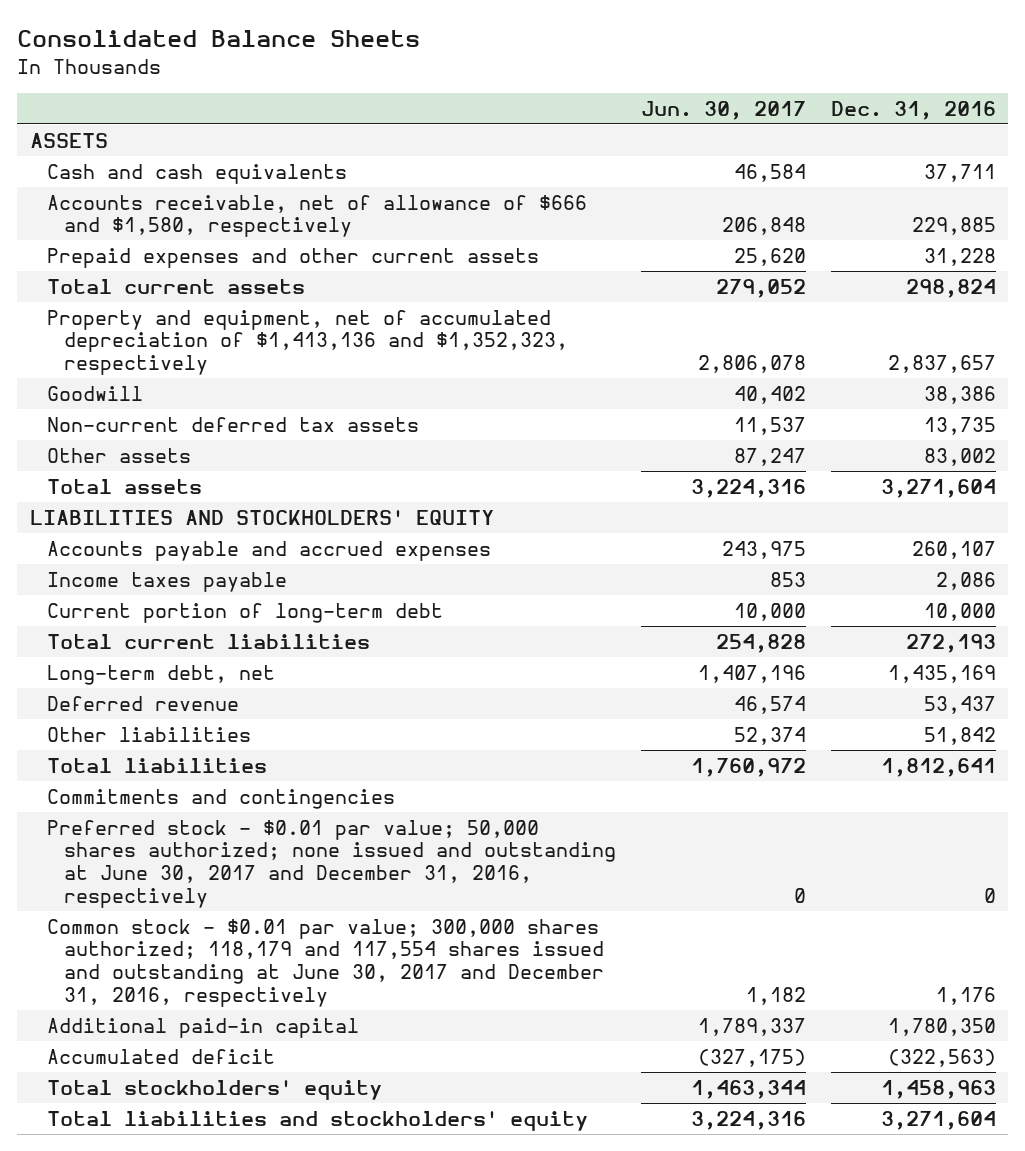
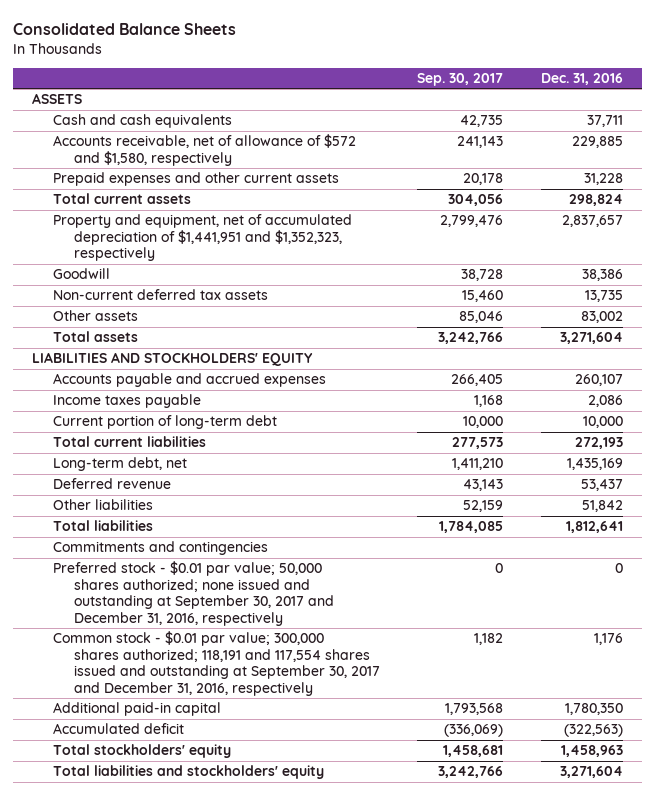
[640,100,806,120] Jun. 30, 2017 -> none
none -> [417,72,504,86] Sep. 30, 2017
[46,194,587,238] Accounts receivable, net of allowance of $666 and $1,580, respectively -> [52,134,356,166] Accounts receivable, net of allowance of $572 and $1,580, respectively
[46,309,568,376] Property and equipment, net of accumulated depreciation of $1,413,136 and $1,352,323, respectively -> [52,214,352,262] Property and equipment, net of accumulated depreciation of $1,441,951 and $1,352,323, respectively
[46,819,616,908] Preferred stock - $0.01 par value; 50,000 shares authorized; none issued and outstanding at June 30, 2017 and December 31, 2016, respectively -> [52,561,334,627] Preferred stock - $0.01 par value; 50,000 shares authorized; none issued and outstanding at September 30, 2017 and December 31, 2016, respectively
[46,918,604,1007] Common stock - $0.01 par value; 300,000 shares authorized; 118,179 and 117,554 shares issued and outstanding at June 30, 2017 and December 31, 2016, respectively -> [52,631,380,697] Common stock - $0.01 par value; 300,000 shares authorized; 118,191 and 117,554 shares issued and outstanding at September 30, 2017 and December 31, 2016, respectively

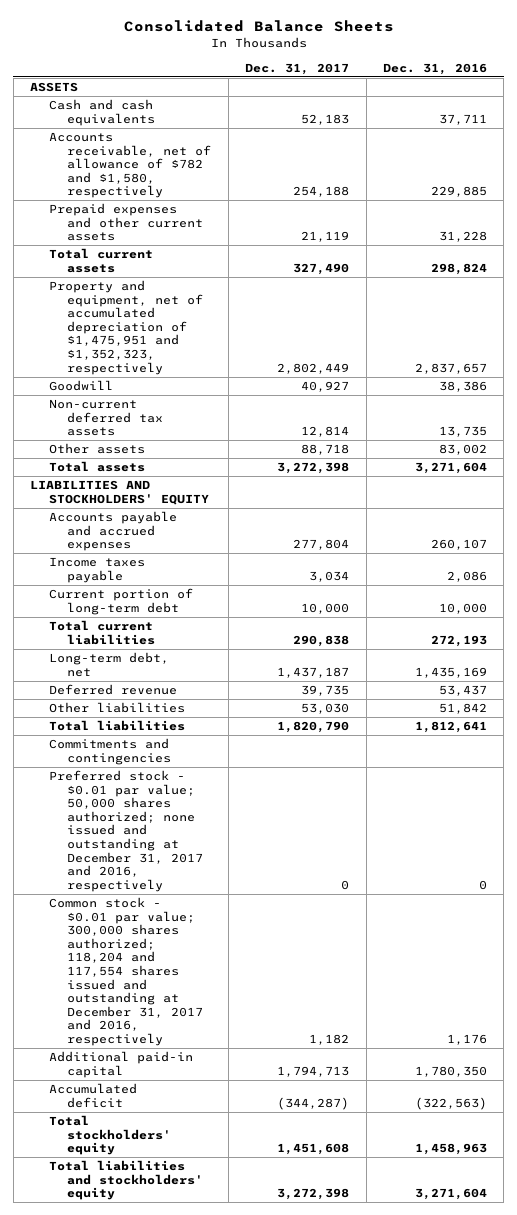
[417,72,504,86] Sep. 30, 2017 -> none
none -> [245,62,350,75] Dec. 31, 2017
[52,134,356,166] Accounts receivable, net of allowance of $572 and $1,580, respectively -> [48,132,212,199] Accounts receivable, net of allowance of $782 and $1,580, respectively
[52,214,352,262] Property and equipment, net of accumulated depreciation of $1,441,951 and $1,352,323, respectively -> [48,280,204,375] Property and equipment, net of accumulated depreciation of $1,475,951 and $1,352,323, respectively
[52,561,334,627] Preferred stock - $0.01 par value; 50,000 shares authorized; none issued and outstanding at September 30, 2017 and December 31, 2016, respectively -> [48,770,204,892] Preferred stock - $0.01 par value; 50,000 shares authorized; none issued and outstanding at December 31, 2017 and 2016, respectively
[52,631,380,697] Common stock - $0.01 par value; 300,000 shares authorized; 118,191 and 117,554 shares issued and outstanding at September 30, 2017 and December 31, 2016, respectively -> [48,897,204,1046] Common stock - $0.01 par value; 300,000 shares authorized; 118,204 and 117,554 shares issued and outstanding at December 31, 2017 and 2016, respectively

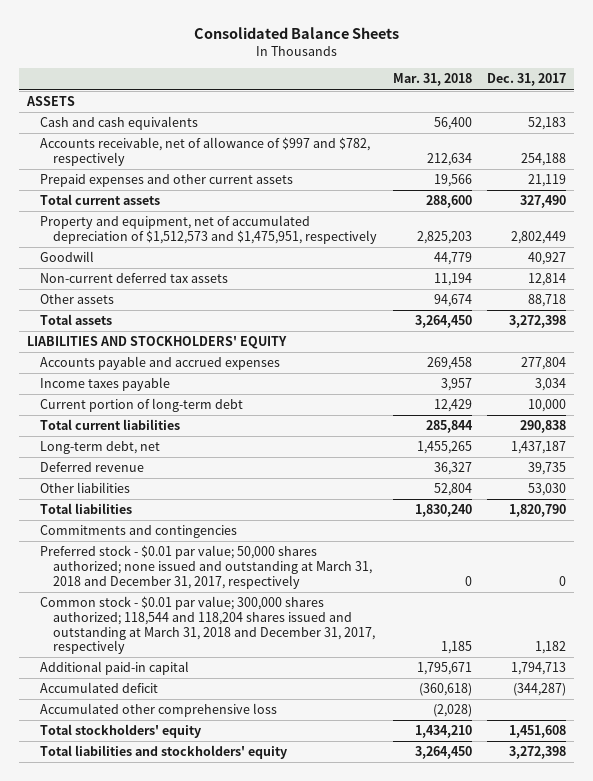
[383,62,488,75] Dec. 31, 2016 -> none
none -> [392,73,472,87] Mar. 31, 2018
[48,132,212,199] Accounts receivable, net of allowance of $782 and $1,580, respectively -> [40,137,371,166] Accounts receivable, net of allowance of $997 and $782, respectively
[48,280,204,375] Property and equipment, net of accumulated depreciation of $1,475,951 and $1,352,323, respectively -> [40,215,378,244] Property and equipment, net of accumulated depreciation of $1,512,573 and $1,475,951, respectively
[48,770,204,892] Preferred stock - $0.01 par value; 50,000 shares authorized; none issued and outstanding at December 31, 2017 and 2016, respectively -> [40,545,373,589] Preferred stock - $0.01 par value; 50,000 shares authorized; none issued and outstanding at March 31, 2018 and December 31, 2017, respectively
[48,897,204,1046] Common stock - $0.01 par value; 300,000 shares authorized; 118,204 and 117,554 shares issued and outstanding at December 31, 2017 and 2016, respectively -> [40,596,376,655] Common stock - $0.01 par value; 300,000 shares authorized; 118,544 and 118,204 shares issued and outstanding at March 31, 2018 and December 31, 2017, respectively
none -> [40,703,278,718] Accumulated other comprehensive loss

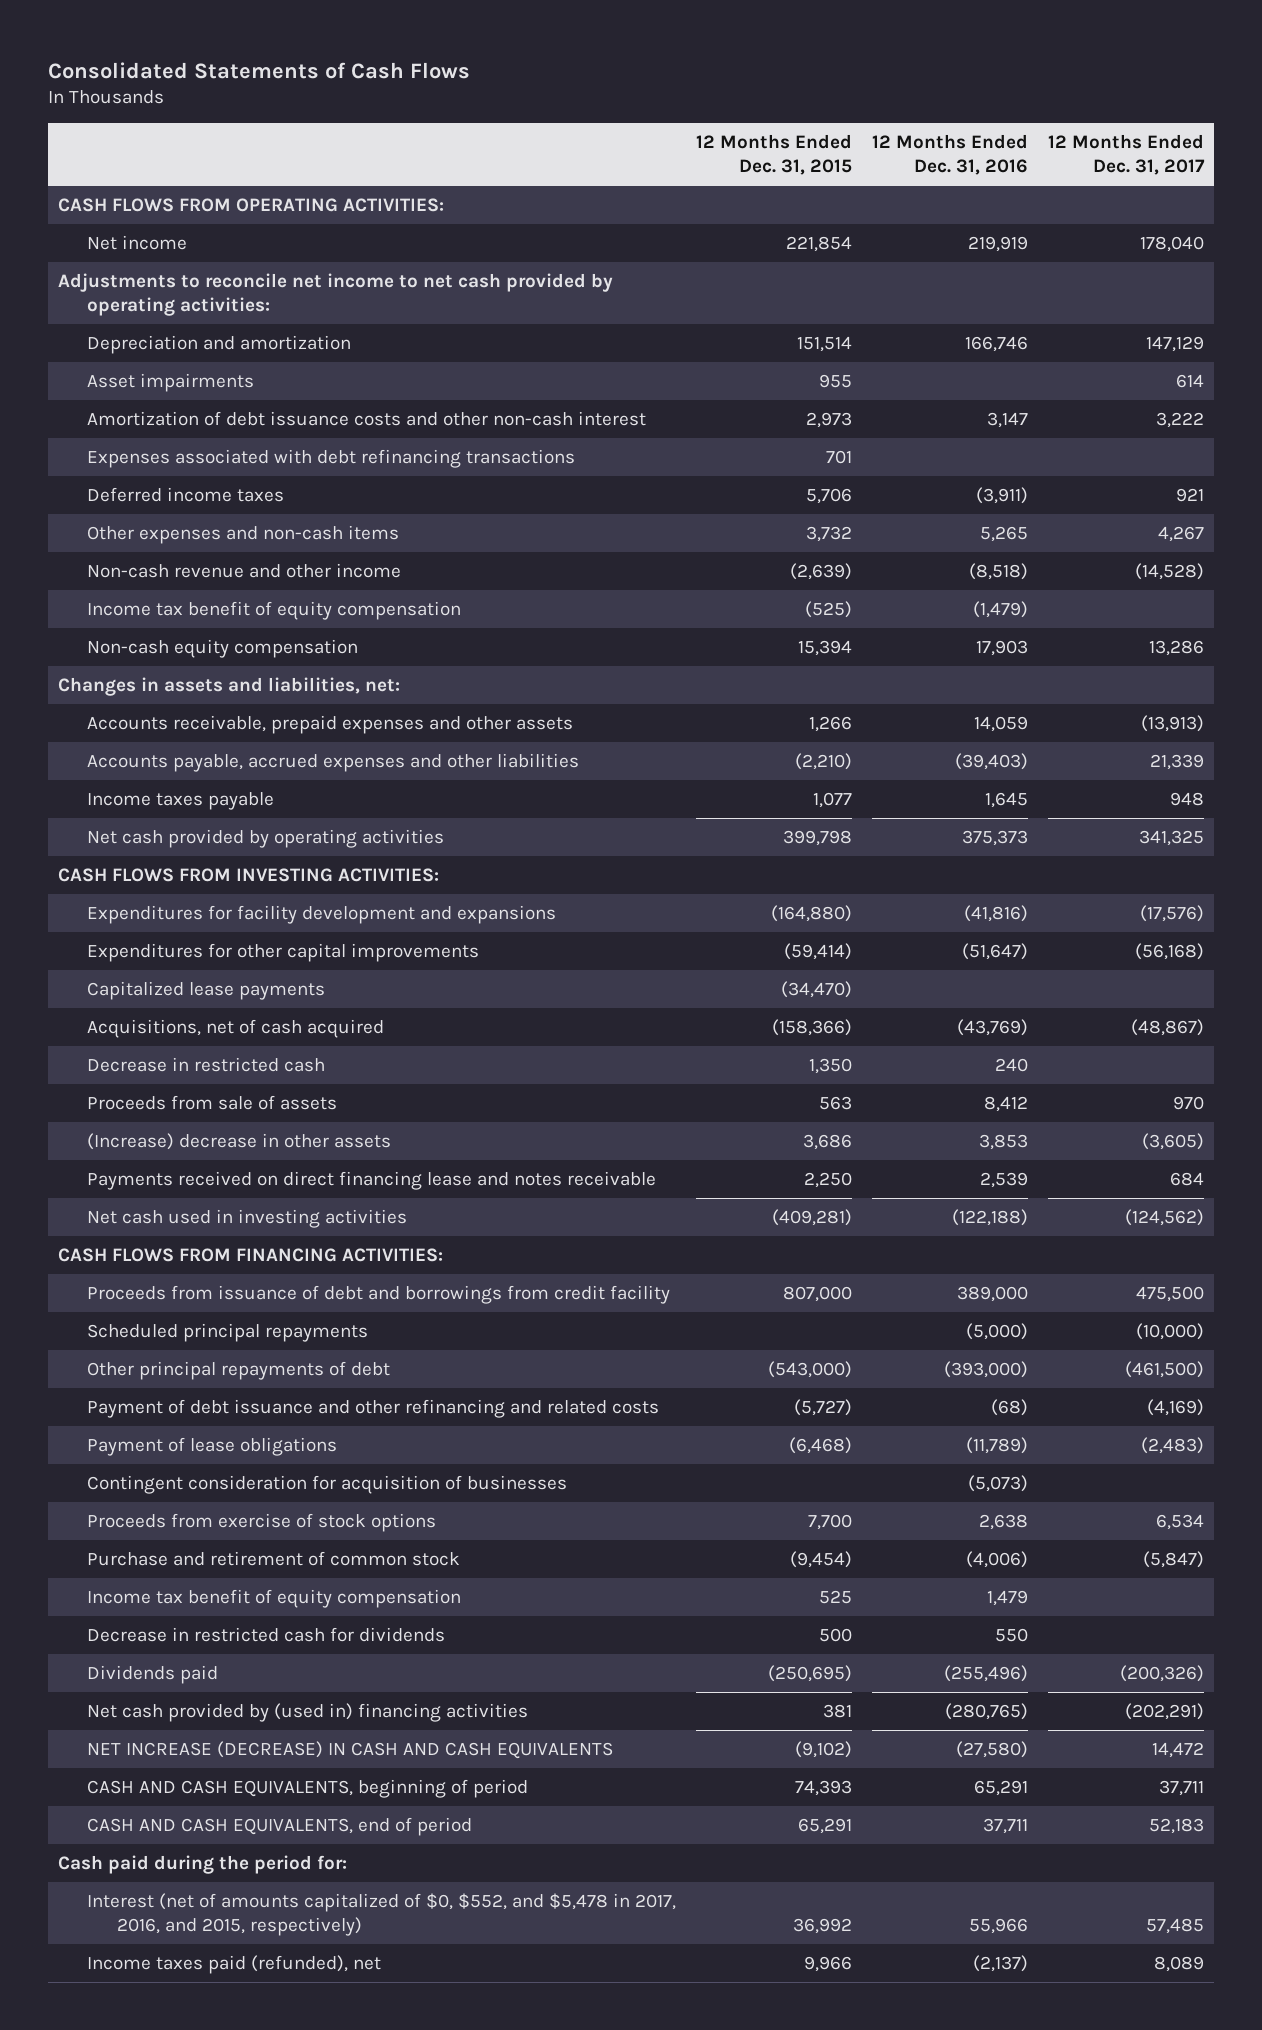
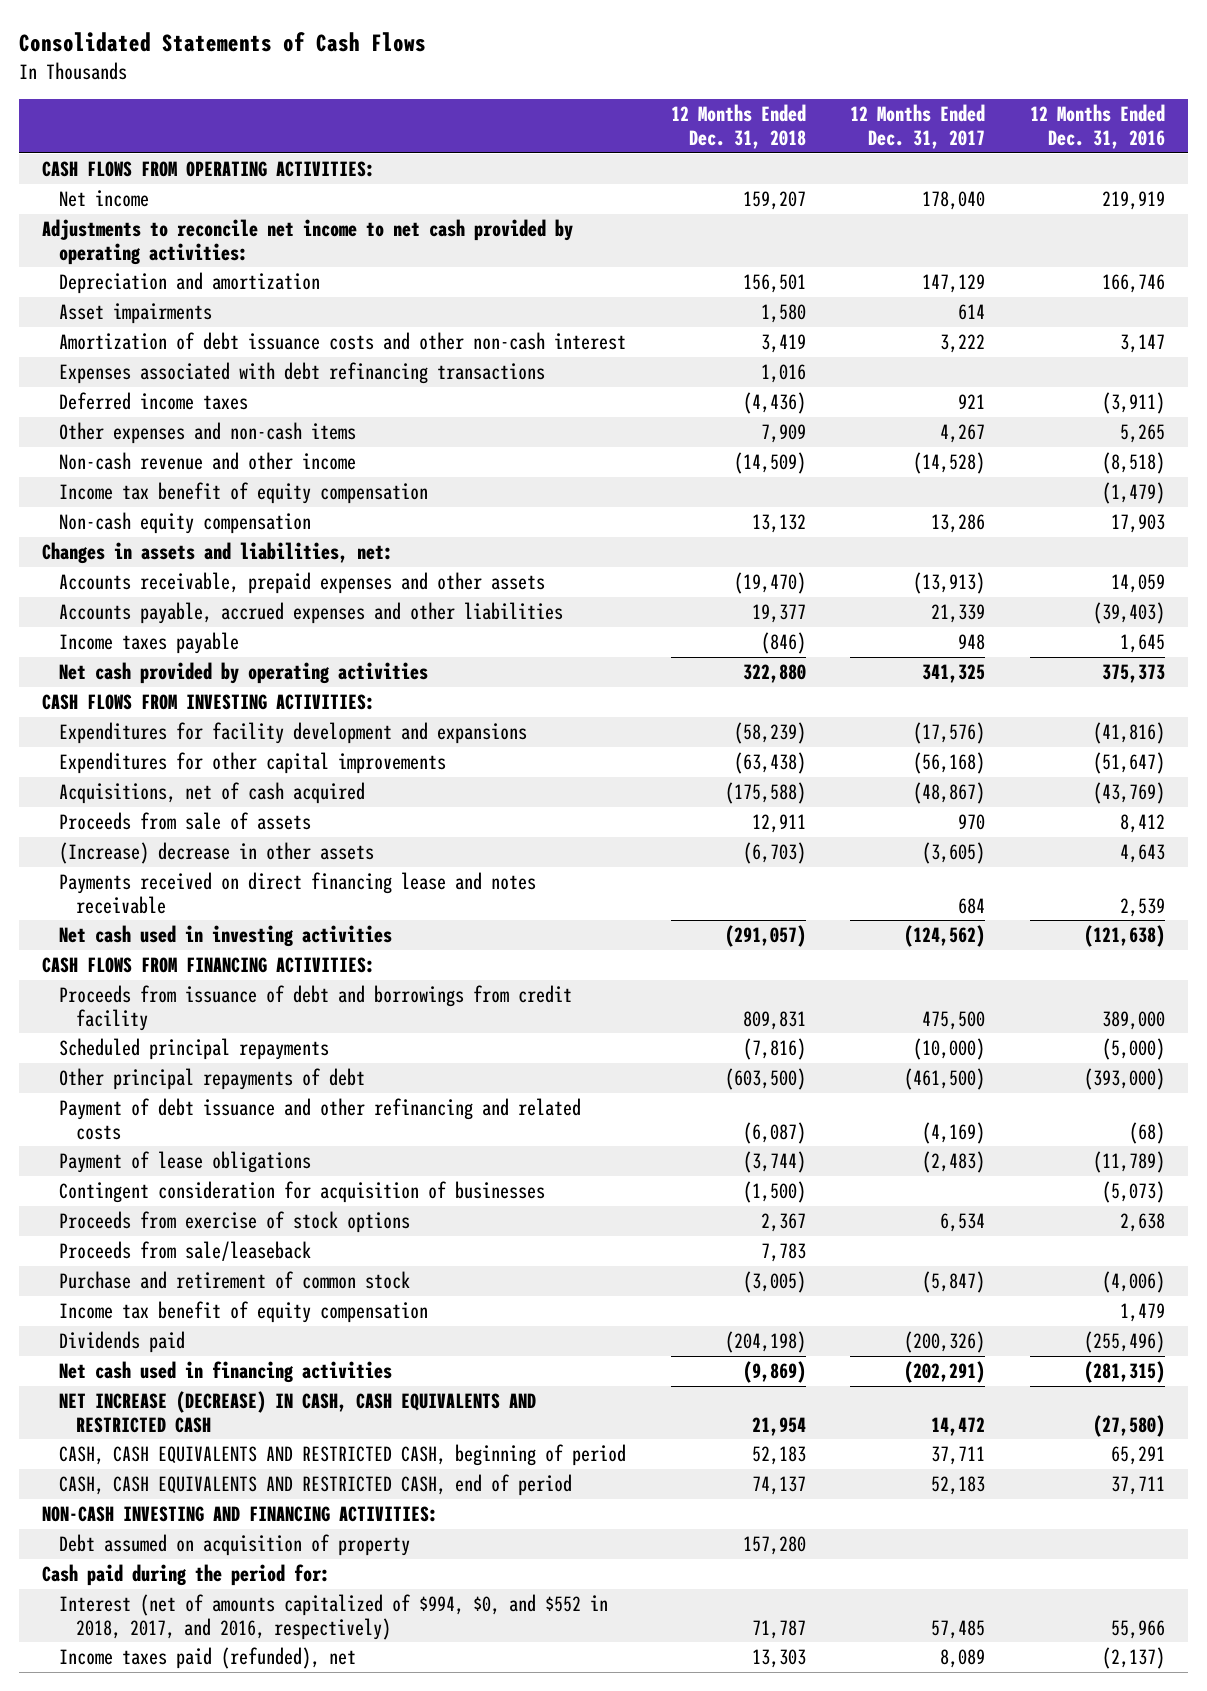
[696,133,853,176] 12 Months Ended Dec. 31, 2015 -> none
none -> [670,104,806,150] 12 Months Ended Dec. 31, 2018
[87,981,326,1001] Capitalized lease payments -> none
[87,1057,326,1073] Decrease in restricted cash -> none
[979,1134,1029,1151] 3,853 -> [1120,843,1166,863] 4,643
[952,1209,1029,1227] (122,188) -> [1084,924,1166,947] (121,638)
none -> [58,1240,311,1261] Proceeds from sale/leaseback
[87,1627,446,1643] Decrease in restricted cash for dividends -> none
[87,1703,529,1723] Net cash provided by (used in) financing activities -> [58,1360,392,1383] Net cash used in financing activities
[945,1703,1029,1721] (280,765) -> [1084,1360,1166,1383] (281,315)
[87,1741,614,1760] NET INCREASE (DECREASE) IN CASH AND CASH EQUIVALENTS -> [58,1390,536,1433] NET INCREASE (DECREASE) IN CASH, CASH EQUIVALENTS AND RESTRICTED CASH
[87,1779,529,1799] CASH AND CASH EQUIVALENTS, beginning of period -> [58,1443,626,1466] CASH, CASH EQUIVALENTS AND RESTRICTED CASH, beginning of period
[87,1817,473,1837] CASH AND CASH EQUIVALENTS, end of period -> [58,1473,572,1496] CASH, CASH EQUIVALENTS AND RESTRICTED CASH, end of period
none -> [41,1505,438,1522] NON-CASH INVESTING AND FINANCING ACTIVITIES:
none -> [58,1533,410,1556] Debt assumed on acquisition of property
[87,1893,677,1937] Interest (net of amounts capitalized of $0, $552, and $5,478 in 2017, 2016, and 2015, respectively) -> [58,1593,608,1640] Interest (net of amounts capitalized of $994, $0, and $552 in 2018, 2017, and 2016, respectively)

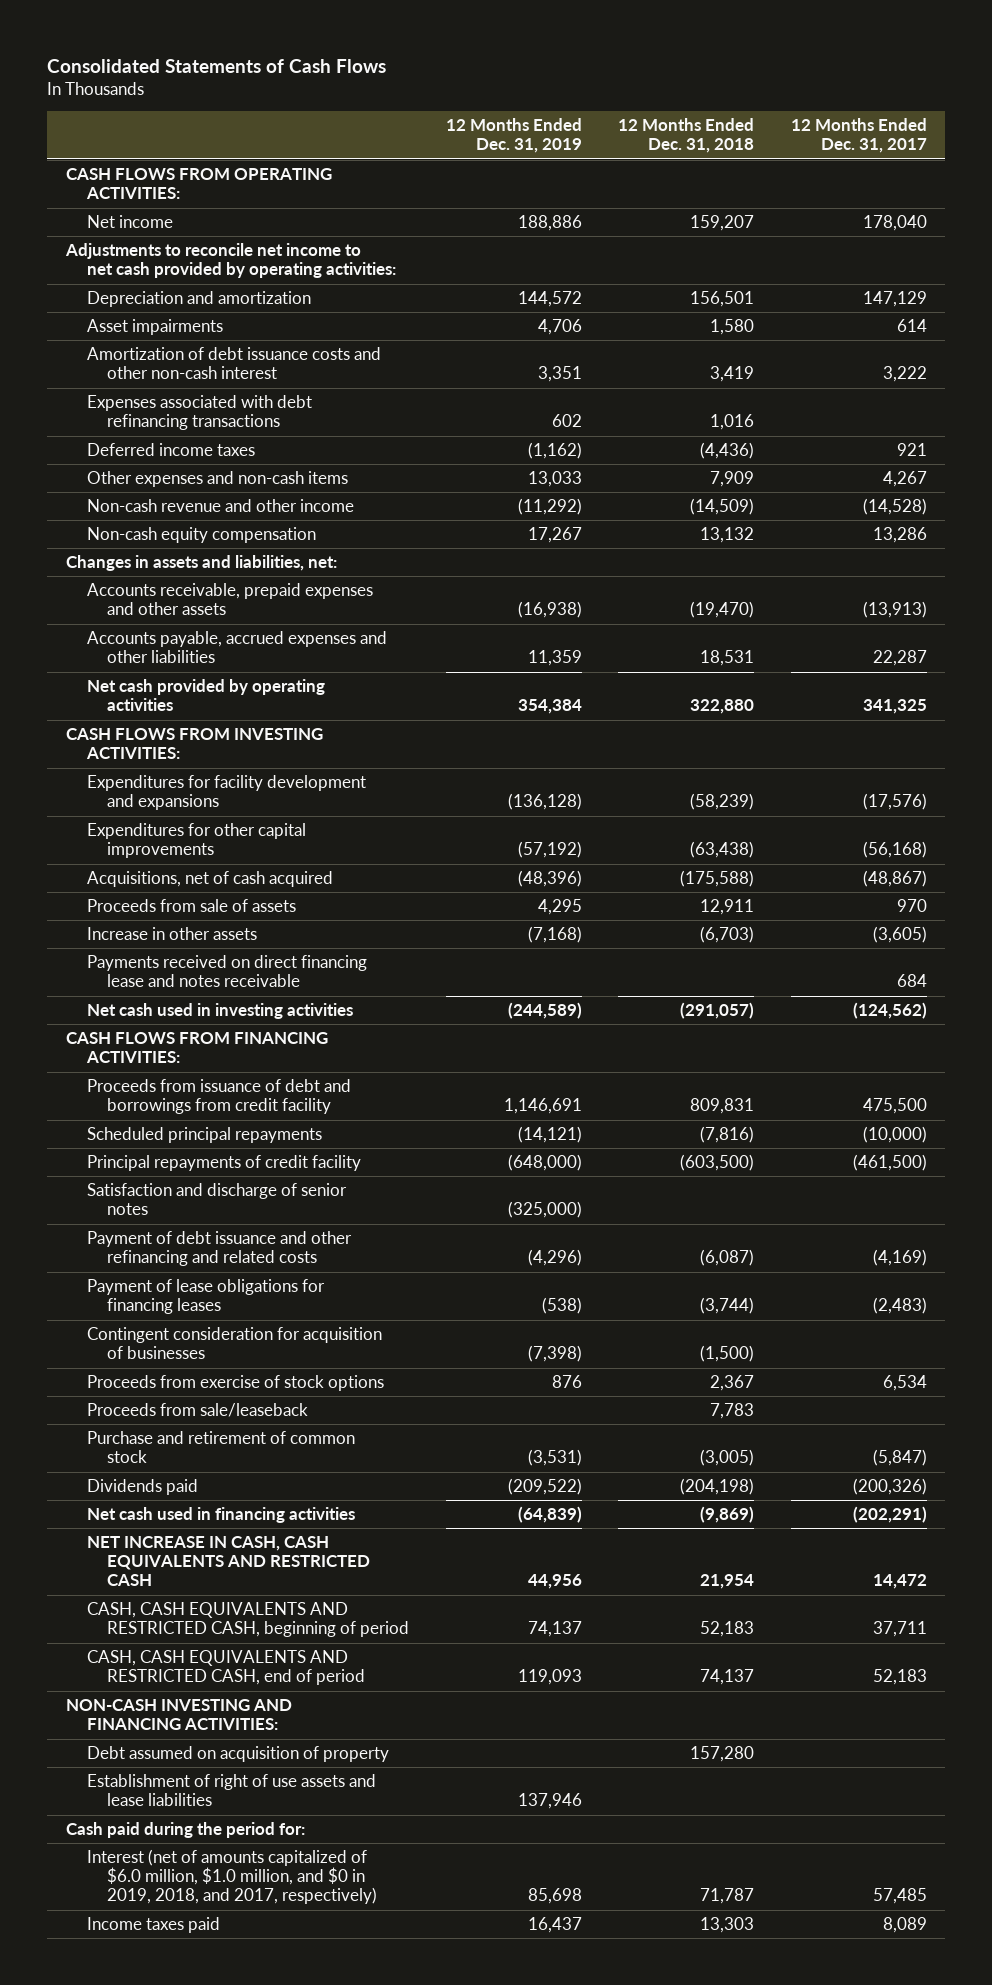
[1030,104,1166,150] 12 Months Ended Dec. 31, 2016 -> none
none -> [445,118,582,154] 12 Months Ended Dec. 31, 2019
[58,481,428,504] Income tax benefit of equity compensation -> none
[58,631,239,654] Income taxes payable -> none
[751,603,806,623] 19,377 -> [700,650,755,667] 18,531
[931,603,986,623] 21,339 -> [872,650,927,667] 22,287
[58,841,374,864] (Increase) decrease in other assets -> [86,927,257,941] Increase in other assets
[58,1067,365,1090] Other principal repayments of debt -> [86,1155,361,1172] Principal repayments of credit facility
none -> [86,1183,347,1216] Satisfaction and discharge of senior notes
[58,1150,311,1173] Payment of lease obligations -> [86,1279,325,1315] Payment of lease obligations for financing leases
[58,1300,428,1323] Income tax benefit of equity compensation -> none
[58,1390,536,1433] NET INCREASE (DECREASE) IN CASH, CASH EQUIVALENTS AND RESTRICTED CASH -> [86,1536,371,1587] NET INCREASE IN CASH, CASH EQUIVALENTS AND RESTRICTED CASH
none -> [86,1774,376,1807] Establishment of right of use assets and lease liabilities
[58,1593,608,1640] Interest (net of amounts capitalized of $994, $0, and $552 in 2018, 2017, and 2016, respectively) -> [86,1849,378,1905] Interest (net of amounts capitalized of $6.0 million, $1.0 million, and $0 in 2019, 2018, and 2017, respectively)
[58,1646,356,1669] Income taxes paid (refunded), net -> [86,1917,220,1934] Income taxes paid

